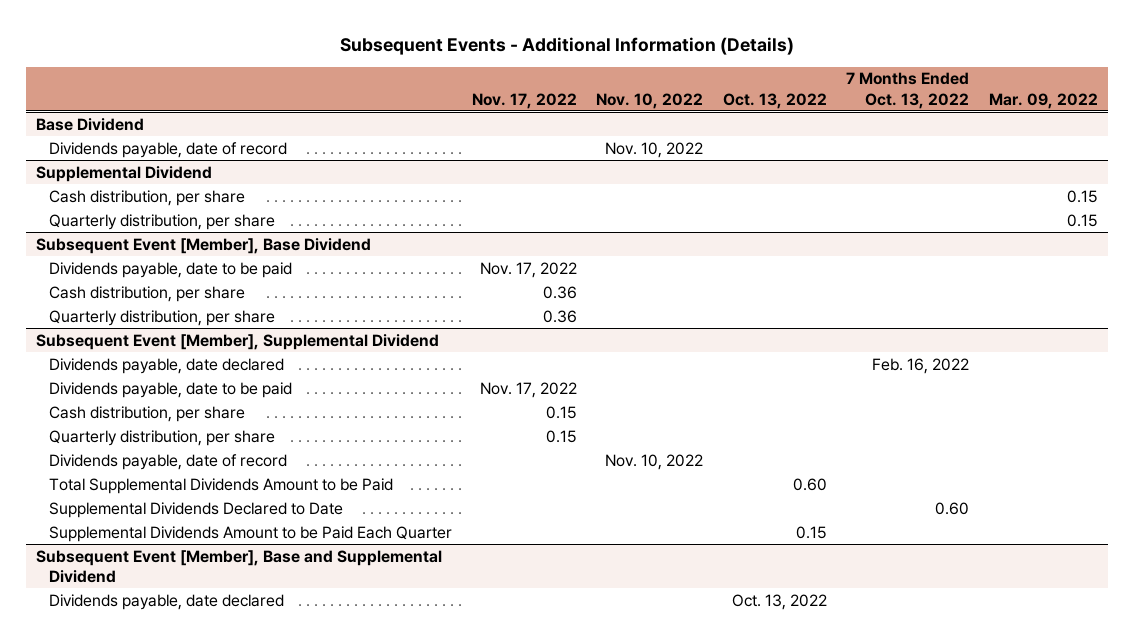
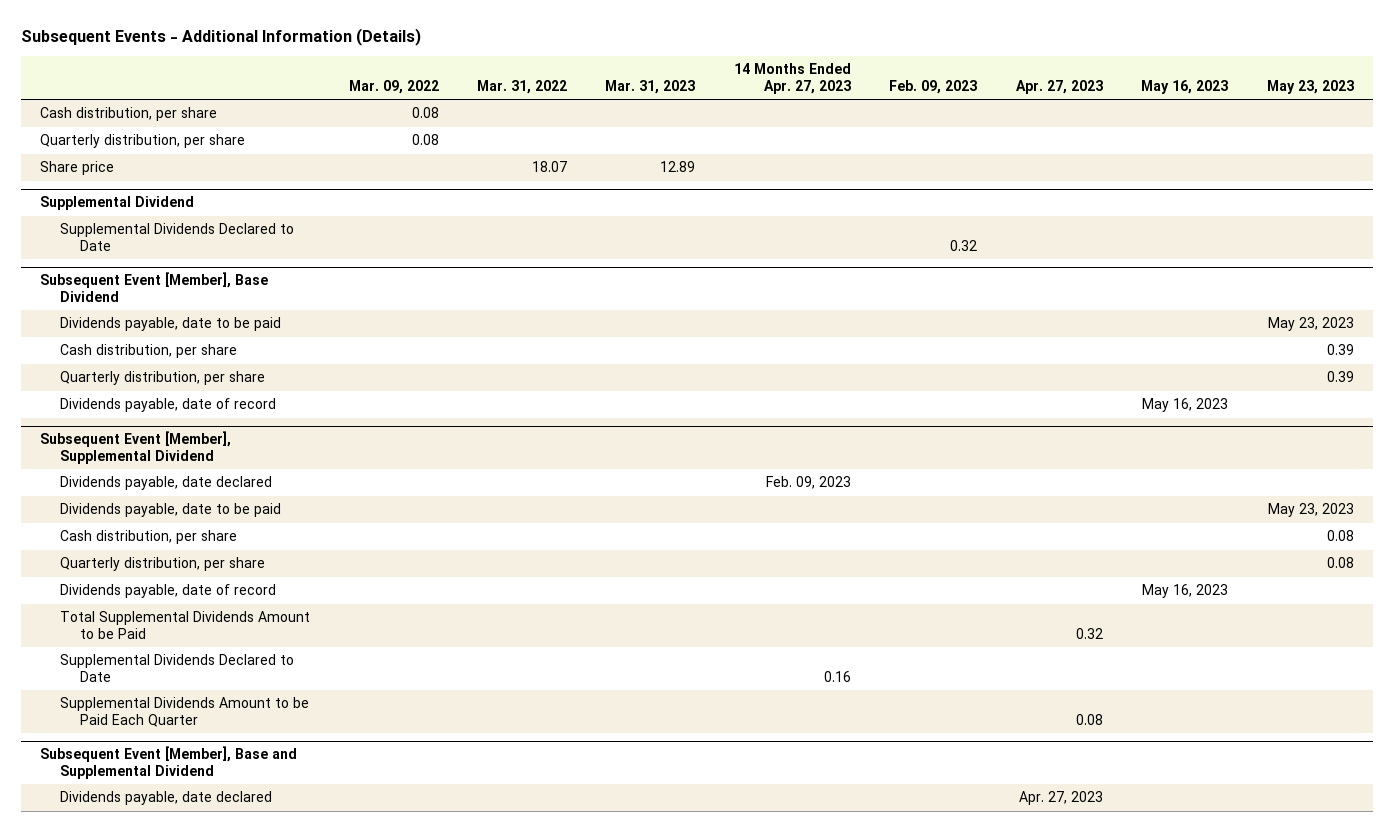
[471,92,577,109] Nov. 17, 2022 -> none
[596,92,704,109] Nov. 10, 2022 -> none
[722,92,827,109] Oct. 13, 2022 -> none
[846,72,970,109] 7 Months Ended Oct. 13, 2022 -> none
none -> [476,79,567,94] Mar. 31, 2022
none -> [605,79,696,94] Mar. 31, 2023
none -> [733,63,851,94] 14 Months Ended Apr. 27, 2023
none -> [889,79,978,94] Feb. 09, 2023
none -> [1015,79,1103,94] Apr. 27, 2023
none -> [1141,79,1229,94] May 16, 2023
none -> [1266,79,1354,94] May 23, 2023
[36,117,145,131] Base Dividend -> none
[48,141,287,158] Dividends payable, date of record -> none
none -> [40,107,218,122] Cash distribution, per share
none -> [40,134,246,149] Quarterly distribution, per share
none -> [40,161,115,176] Share price
[48,189,245,206] Cash distribution, per share -> none
[48,213,275,230] Quarterly distribution, per share -> none
none -> [60,223,295,251] Supplemental Dividends Declared to Date
none -> [60,398,277,413] Dividends payable, date of record

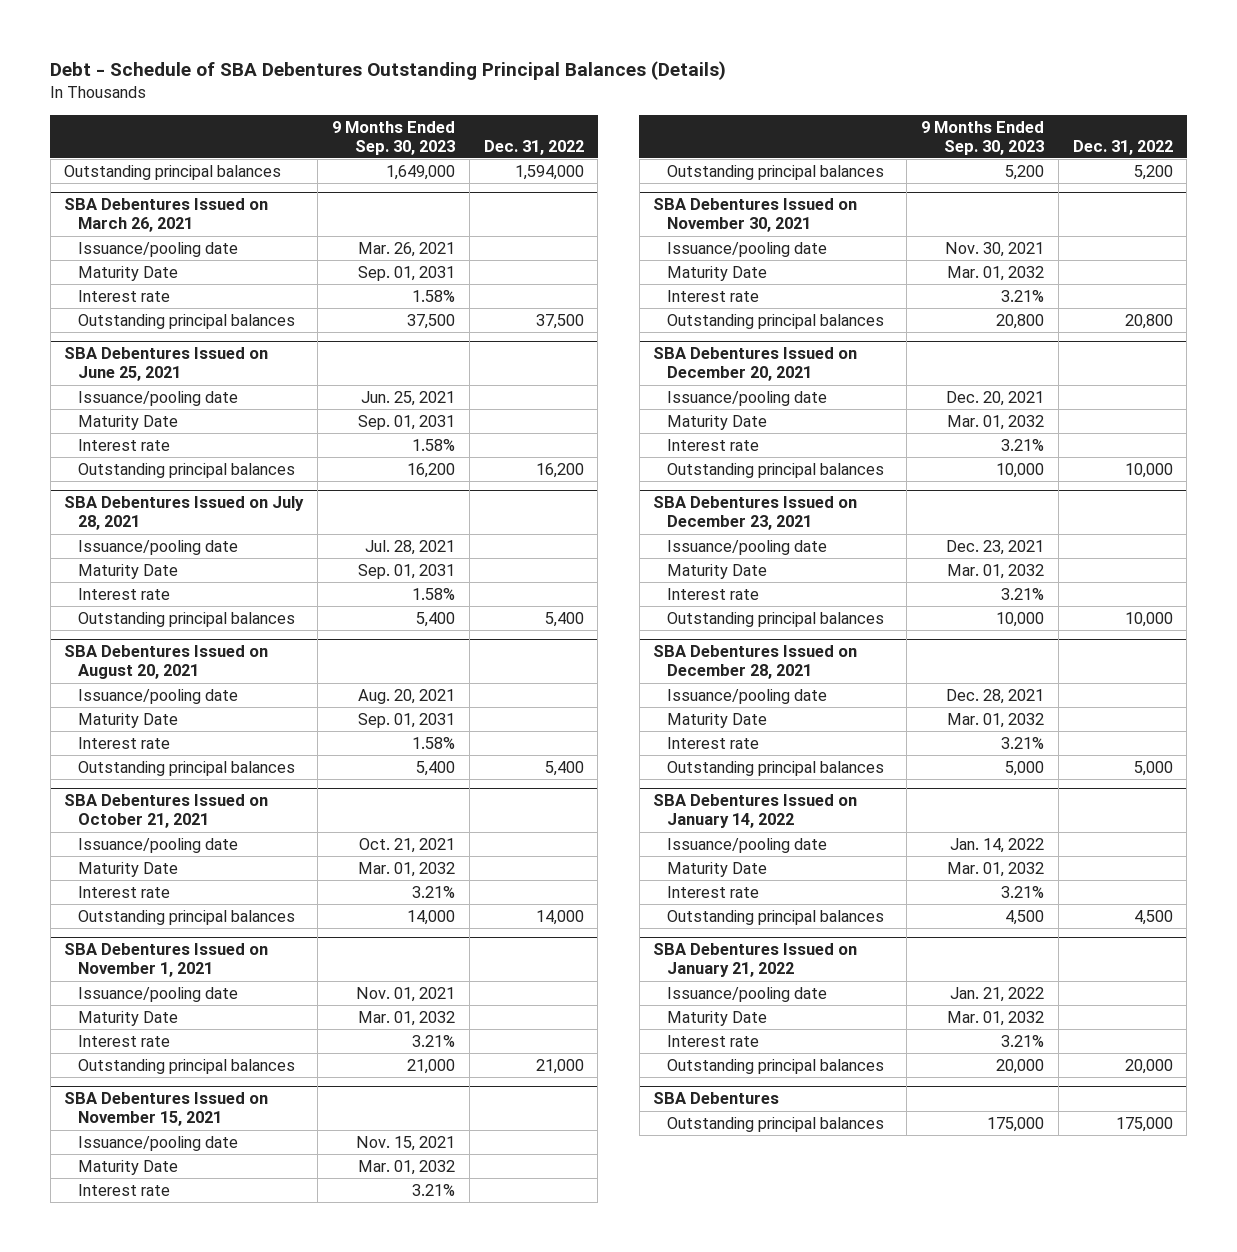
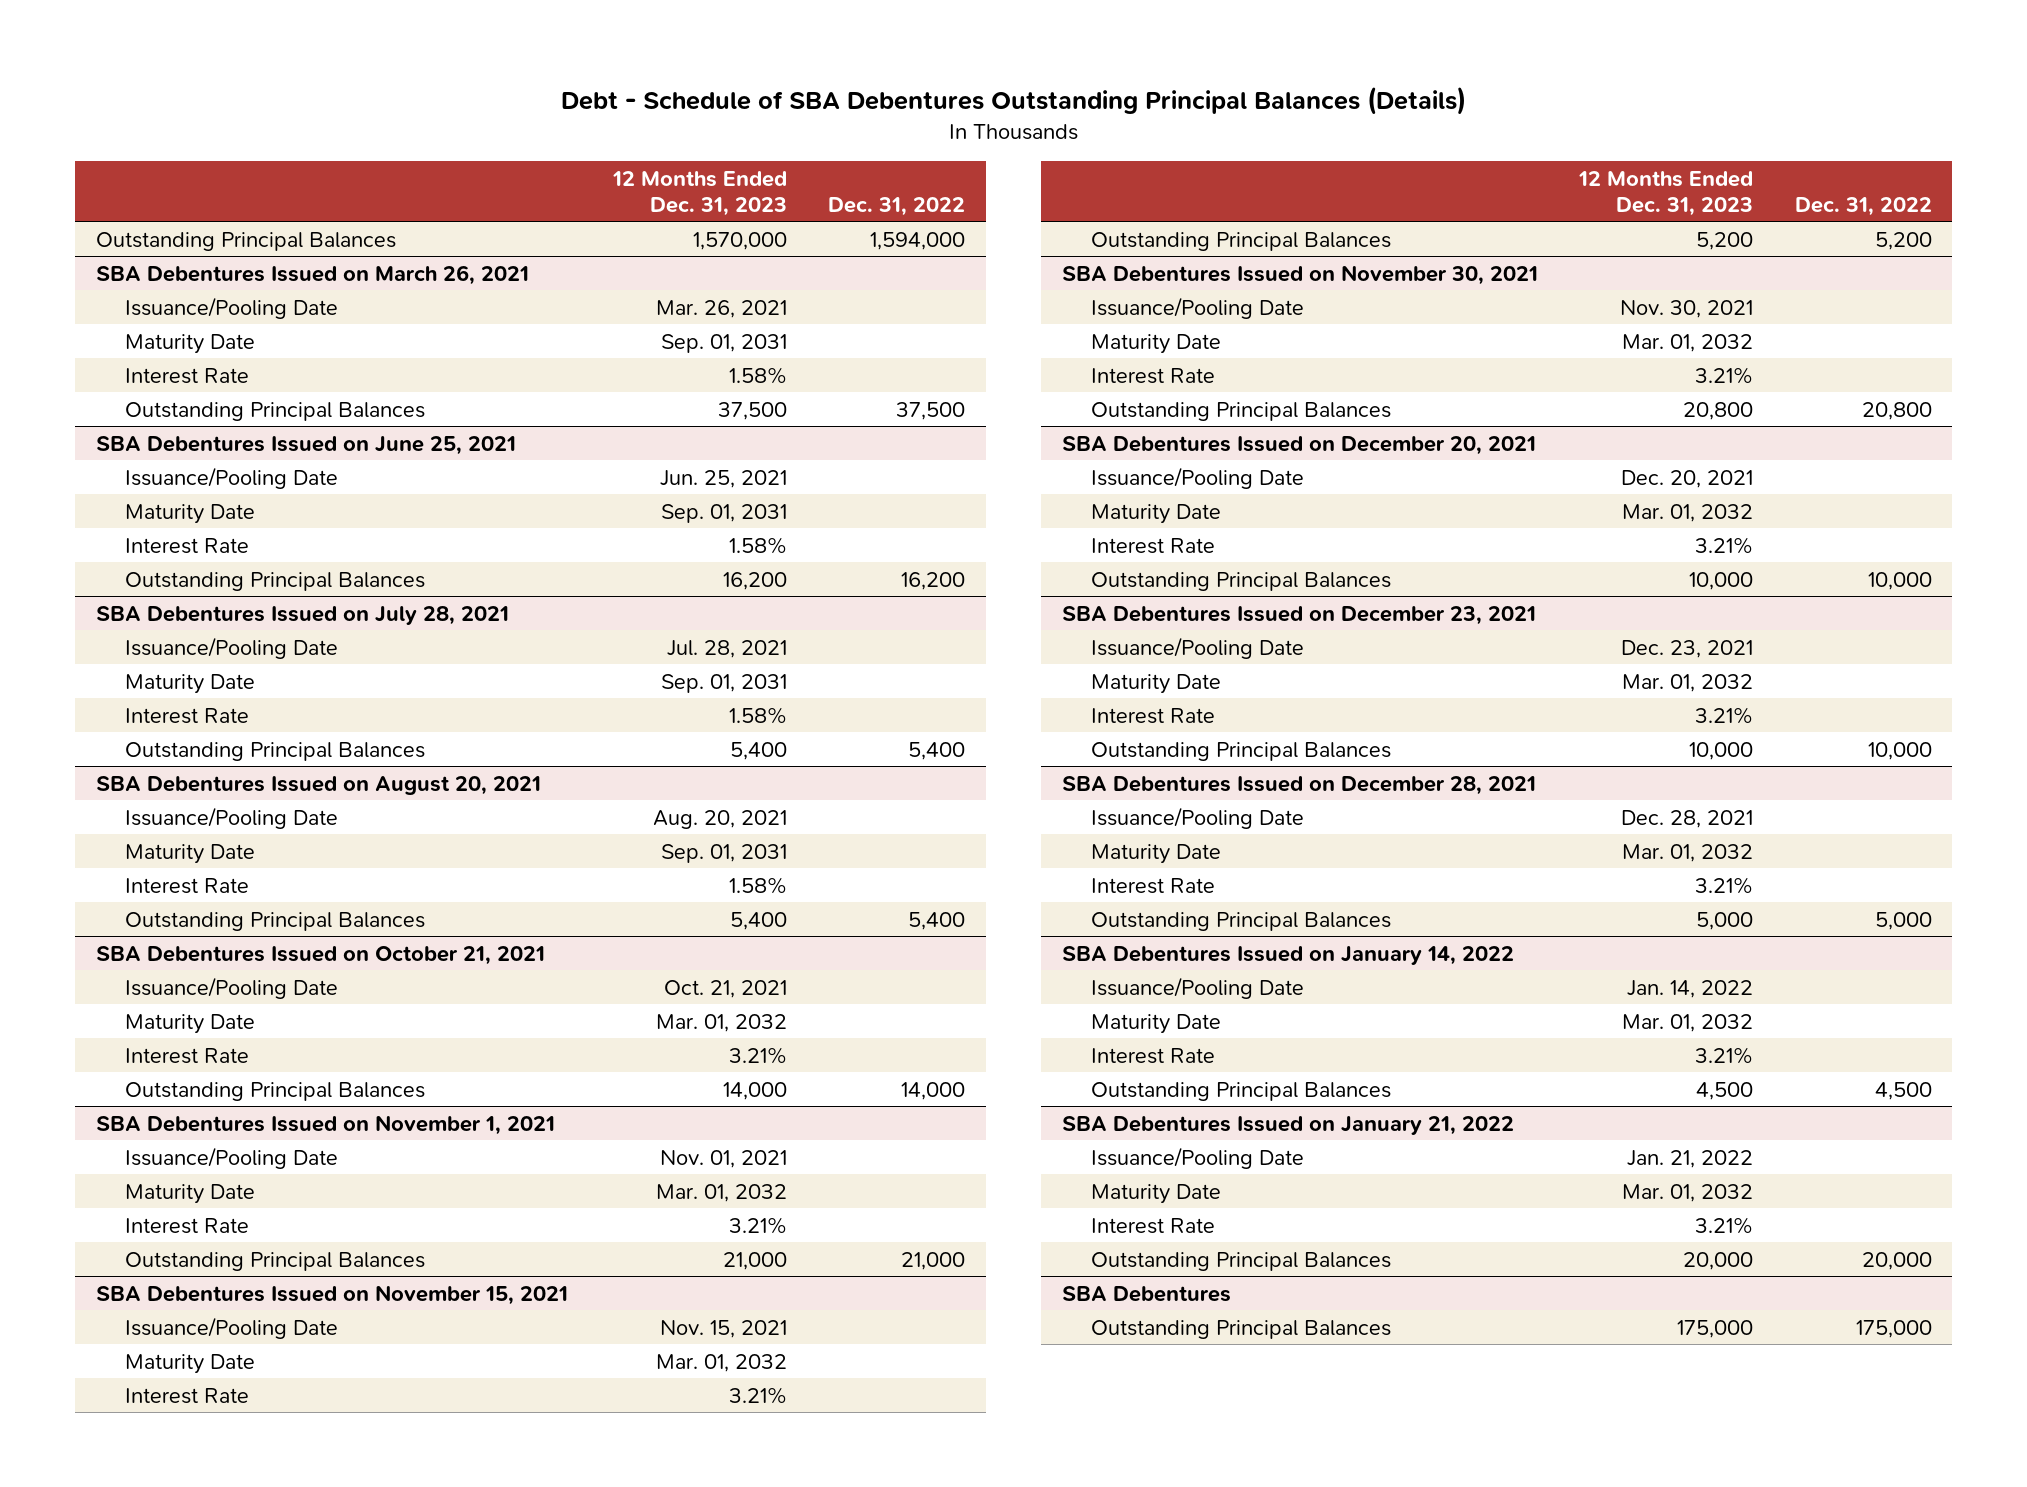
[332,120,456,155] 9 Months Ended Sep. 30, 2023 -> none
none -> [612,170,788,216] 12 Months Ended Dec. 31, 2023
[64,164,282,180] Outstanding principal balances -> [95,231,396,251] Outstanding Principal Balances
[77,241,238,257] Issuance/pooling date -> [124,296,338,319] Issuance/Pooling Date
[77,289,170,302] Interest rate -> [124,367,249,384] Interest Rate
[77,313,295,329] Outstanding principal balances -> [124,401,425,421] Outstanding Principal Balances
[77,390,238,406] Issuance/pooling date -> [124,466,338,489] Issuance/Pooling Date
[77,438,170,451] Interest rate -> [124,537,249,554] Interest Rate
[77,462,295,478] Outstanding principal balances -> [124,571,425,591] Outstanding Principal Balances
[77,539,238,555] Issuance/pooling date -> [124,636,338,659] Issuance/Pooling Date
[77,587,170,600] Interest rate -> [124,707,249,724] Interest Rate
[77,611,295,627] Outstanding principal balances -> [124,741,425,761] Outstanding Principal Balances
[77,688,238,704] Issuance/pooling date -> [124,806,338,829] Issuance/Pooling Date
[77,736,170,749] Interest rate -> [124,877,249,894] Interest Rate
[77,760,295,776] Outstanding principal balances -> [124,911,425,931] Outstanding Principal Balances
[77,837,238,853] Issuance/pooling date -> [124,976,338,999] Issuance/Pooling Date
[77,885,170,898] Interest rate -> [124,1047,249,1064] Interest Rate
[77,909,295,925] Outstanding principal balances -> [124,1081,425,1101] Outstanding Principal Balances
[77,986,238,1002] Issuance/pooling date -> [124,1146,338,1169] Issuance/Pooling Date
[77,1034,170,1047] Interest rate -> [124,1217,249,1234] Interest Rate
[77,1058,295,1074] Outstanding principal balances -> [124,1251,425,1271] Outstanding Principal Balances
[77,1135,238,1151] Issuance/pooling date -> [124,1316,338,1339] Issuance/Pooling Date
[77,1183,170,1196] Interest rate -> [124,1387,249,1404] Interest Rate
[666,164,884,180] Outstanding principal balances -> [1090,231,1391,251] Outstanding Principal Balances
[666,241,827,257] Issuance/pooling date -> [1090,296,1304,319] Issuance/Pooling Date
[666,289,759,302] Interest rate -> [1090,367,1215,384] Interest Rate
[666,313,884,329] Outstanding principal balances -> [1090,401,1391,421] Outstanding Principal Balances
[666,390,827,406] Issuance/pooling date -> [1090,466,1304,489] Issuance/Pooling Date
[666,438,759,451] Interest rate -> [1090,537,1215,554] Interest Rate
[666,462,884,478] Outstanding principal balances -> [1090,571,1391,591] Outstanding Principal Balances
[666,539,827,555] Issuance/pooling date -> [1090,636,1304,659] Issuance/Pooling Date
[666,587,759,600] Interest rate -> [1090,707,1215,724] Interest Rate
[666,611,884,627] Outstanding principal balances -> [1090,741,1391,761] Outstanding Principal Balances
[666,688,827,704] Issuance/pooling date -> [1090,806,1304,829] Issuance/Pooling Date
[666,736,759,749] Interest rate -> [1090,877,1215,894] Interest Rate
[666,760,884,776] Outstanding principal balances -> [1090,911,1391,931] Outstanding Principal Balances
[666,837,827,853] Issuance/pooling date -> [1090,976,1304,999] Issuance/Pooling Date
[666,885,759,898] Interest rate -> [1090,1047,1215,1064] Interest Rate
[666,909,884,925] Outstanding principal balances -> [1090,1081,1391,1101] Outstanding Principal Balances
[666,986,827,1002] Issuance/pooling date -> [1090,1146,1304,1169] Issuance/Pooling Date
[666,1034,759,1047] Interest rate -> [1090,1217,1215,1234] Interest Rate
[666,1058,884,1074] Outstanding principal balances -> [1090,1251,1391,1271] Outstanding Principal Balances
[666,1116,884,1132] Outstanding principal balances -> [1090,1319,1391,1339] Outstanding Principal Balances

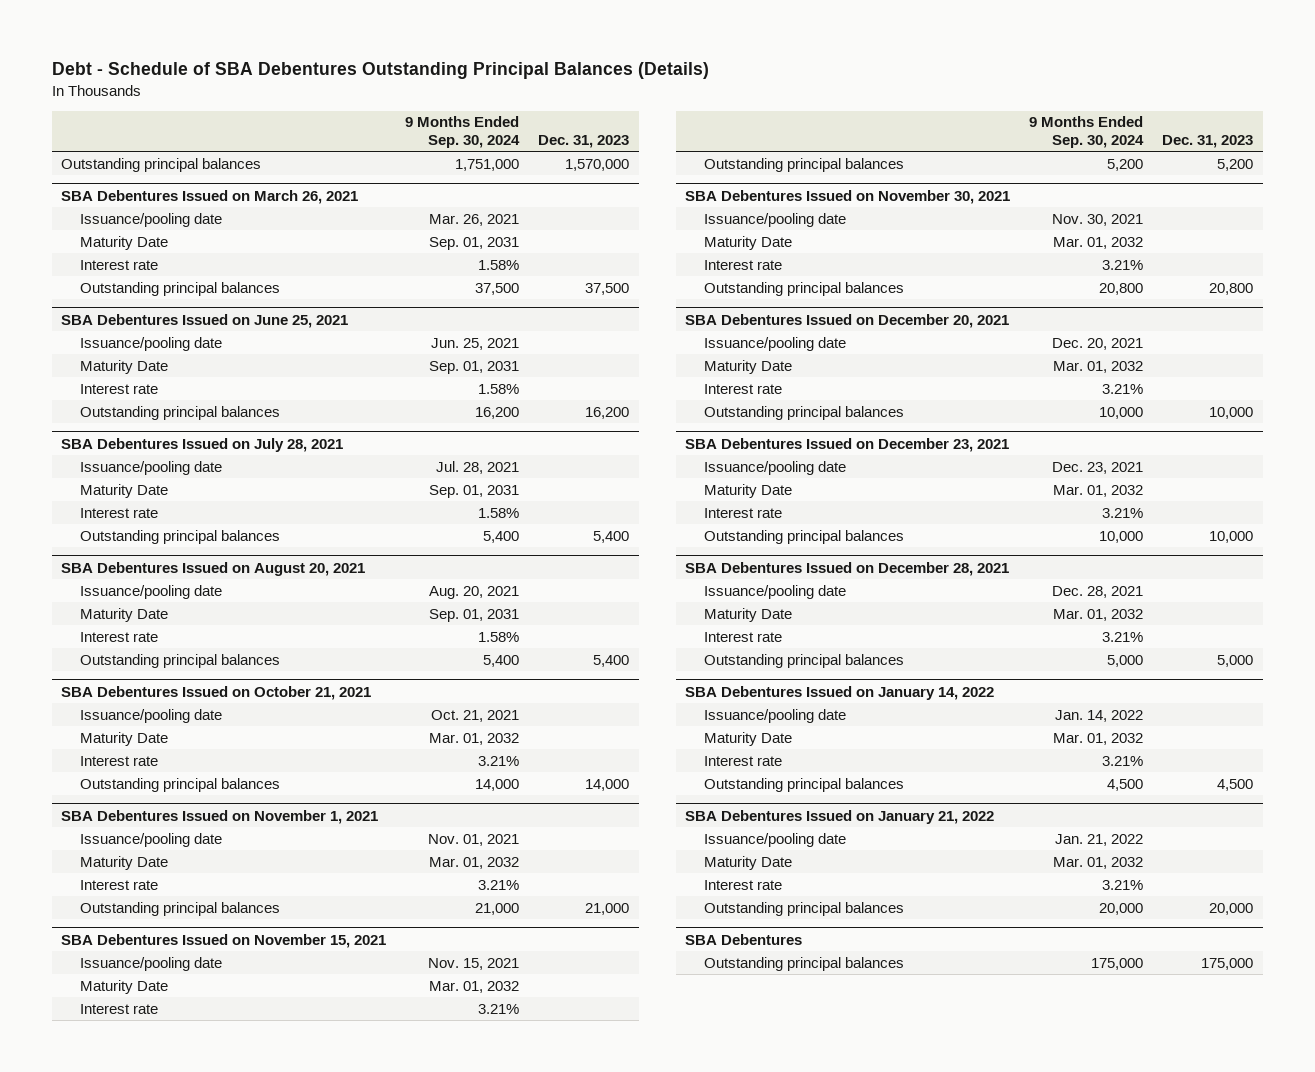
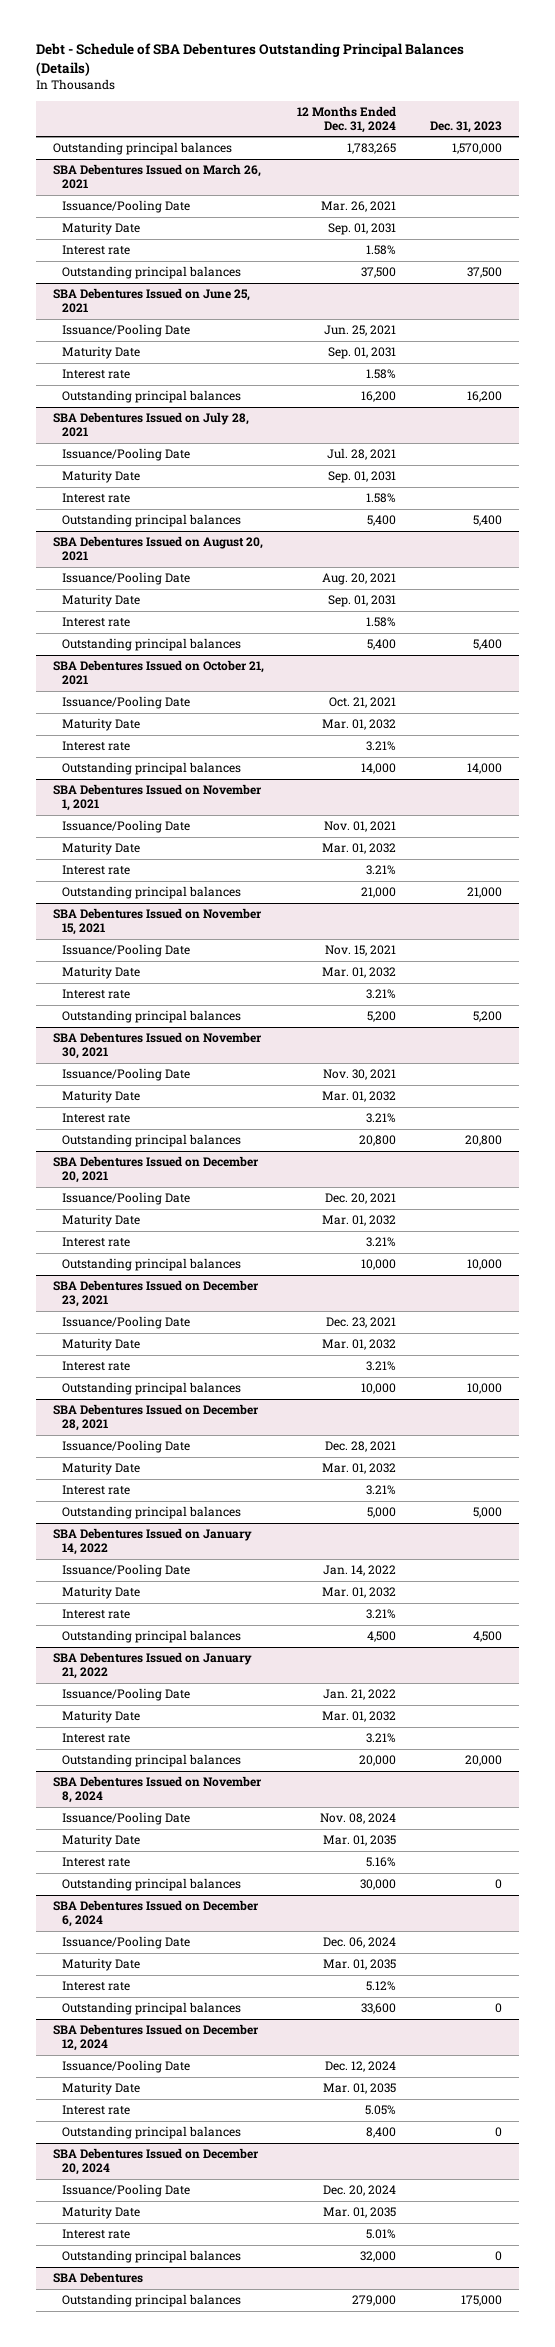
[405,116,521,148] 9 Months Ended Sep. 30, 2024 -> none
none -> [297,105,397,133] 12 Months Ended Dec. 31, 2024
[79,212,222,227] Issuance/pooling date -> [61,200,190,214] Issuance/Pooling Date
[79,336,222,351] Issuance/pooling date -> [61,324,190,338] Issuance/Pooling Date
[79,460,222,475] Issuance/pooling date -> [61,448,190,462] Issuance/Pooling Date
[79,584,222,599] Issuance/pooling date -> [61,572,190,586] Issuance/Pooling Date
[79,708,222,723] Issuance/pooling date -> [61,696,190,710] Issuance/Pooling Date
[79,832,222,847] Issuance/pooling date -> [61,820,190,834] Issuance/Pooling Date
[79,956,222,971] Issuance/pooling date -> [61,944,190,958] Issuance/Pooling Date
[703,212,846,227] Issuance/pooling date -> [61,1068,190,1082] Issuance/Pooling Date
[703,336,846,351] Issuance/pooling date -> [61,1192,190,1206] Issuance/Pooling Date
[703,460,846,475] Issuance/pooling date -> [61,1316,190,1330] Issuance/Pooling Date
[703,584,846,599] Issuance/pooling date -> [61,1440,190,1454] Issuance/Pooling Date
[703,708,846,723] Issuance/pooling date -> [61,1564,190,1578] Issuance/Pooling Date
[703,832,846,847] Issuance/pooling date -> [61,1688,190,1702] Issuance/Pooling Date
none -> [52,1776,262,1804] SBA Debentures Issued on November 8, 2024
none -> [61,1812,190,1826] Issuance/Pooling Date
none -> [61,1834,140,1848] Maturity Date
none -> [61,1857,130,1868] Interest rate
none -> [61,1878,241,1892] Outstanding principal balances
none -> [52,1900,259,1928] SBA Debentures Issued on December 6, 2024
none -> [61,1936,190,1950] Issuance/Pooling Date
none -> [61,1958,140,1972] Maturity Date
none -> [61,1981,130,1992] Interest rate
none -> [61,2002,241,2016] Outstanding principal balances
none -> [52,2024,259,2052] SBA Debentures Issued on December 12, 2024
none -> [61,2060,190,2074] Issuance/Pooling Date
none -> [61,2082,140,2096] Maturity Date
none -> [61,2105,130,2116] Interest rate
none -> [61,2126,241,2140] Outstanding principal balances
none -> [52,2148,259,2176] SBA Debentures Issued on December 20, 2024
none -> [61,2184,190,2198] Issuance/Pooling Date
none -> [61,2206,140,2220] Maturity Date
none -> [61,2229,130,2240] Interest rate
none -> [61,2250,241,2264] Outstanding principal balances

